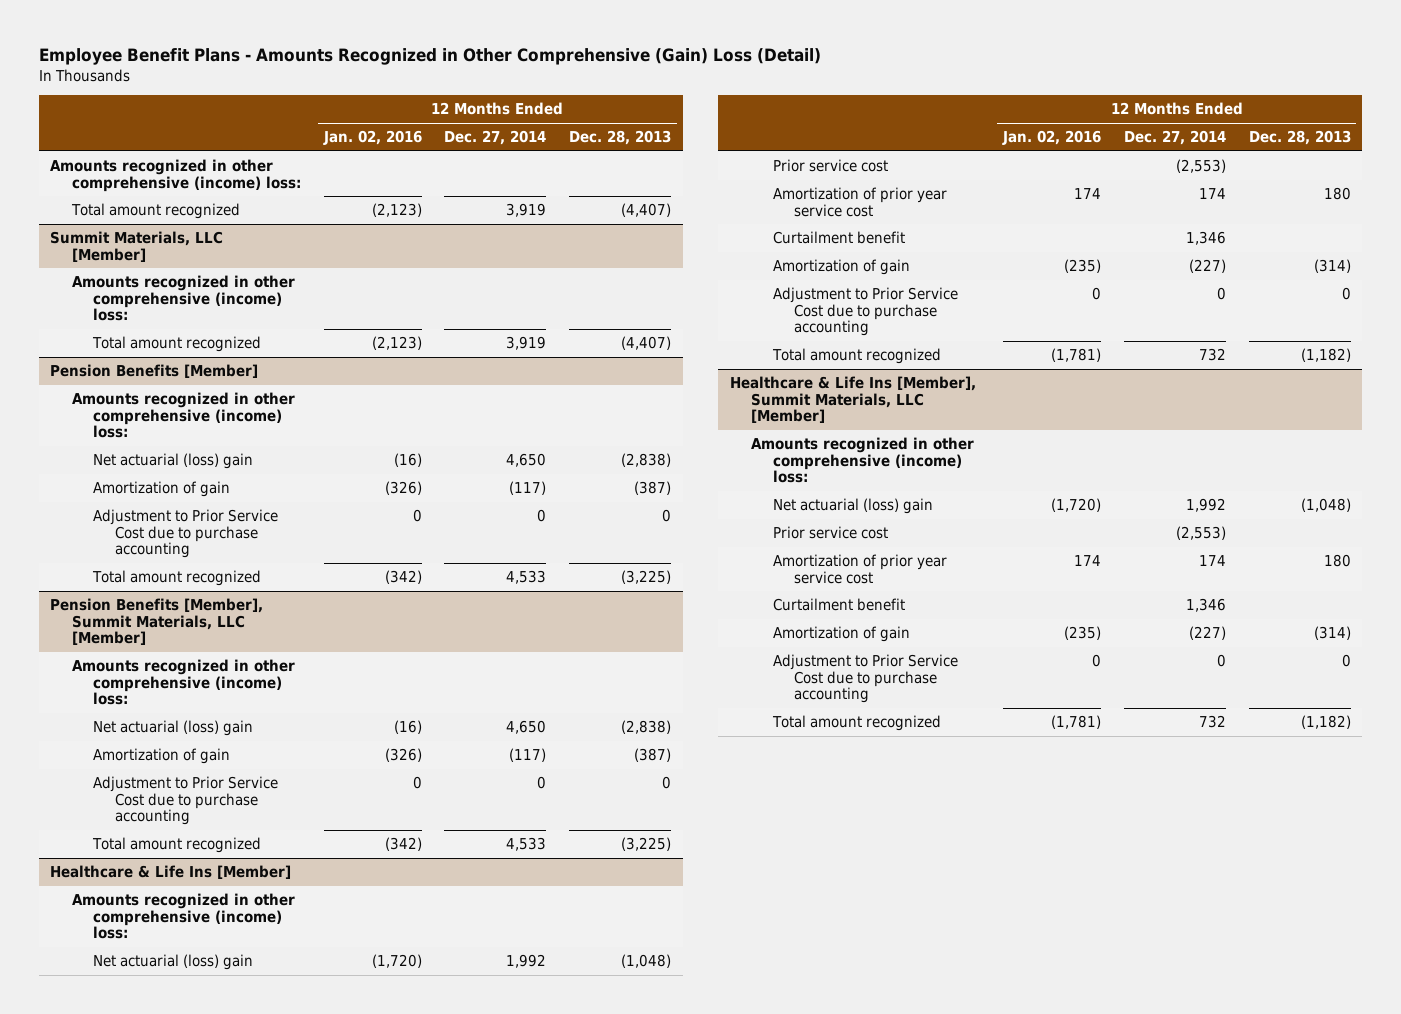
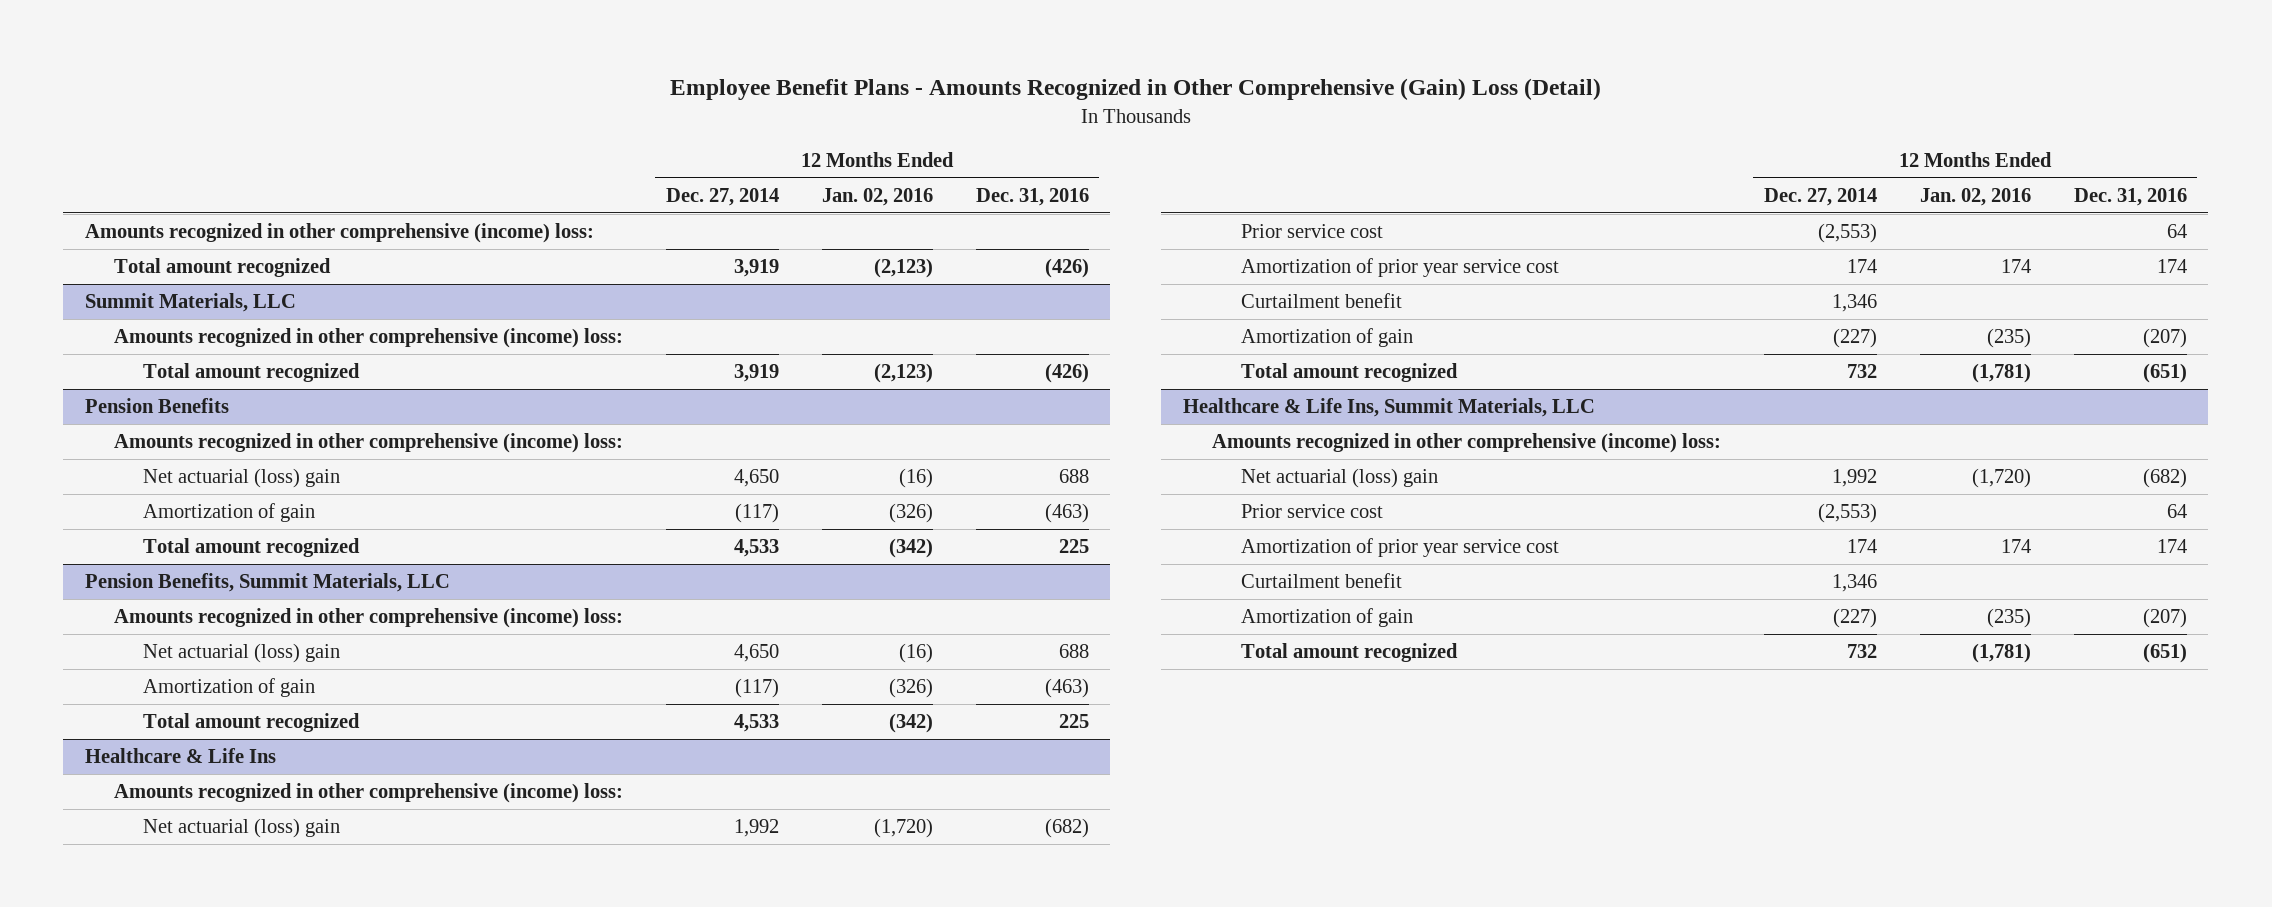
[569,130,672,146] Dec. 28, 2013 -> none
none -> [975,187,1089,206] Dec. 31, 2016
[50,231,224,262] Summit Materials, LLC [Member] -> [84,292,296,312] Summit Materials, LLC
[50,364,259,379] Pension Benefits [Member] -> [84,397,229,413] Pension Benefits
[93,509,279,559] Adjustment to Prior Service Cost due to purchase accounting -> none
[50,598,264,646] Pension Benefits [Member], Summit Materials, LLC [Member] -> [84,572,450,592] Pension Benefits, Summit Materials, LLC
[93,776,279,826] Adjustment to Prior Service Cost due to purchase accounting -> none
[50,865,292,880] Healthcare & Life Ins [Member] -> [84,747,276,763] Healthcare & Life Ins
[772,287,958,337] Adjustment to Prior Service Cost due to purchase accounting -> none
[729,376,976,424] Healthcare & Life Ins [Member], Summit Materials, LLC [Member] -> [1182,397,1595,417] Healthcare & Life Ins, Summit Materials, LLC
[772,654,958,704] Adjustment to Prior Service Cost due to purchase accounting -> none

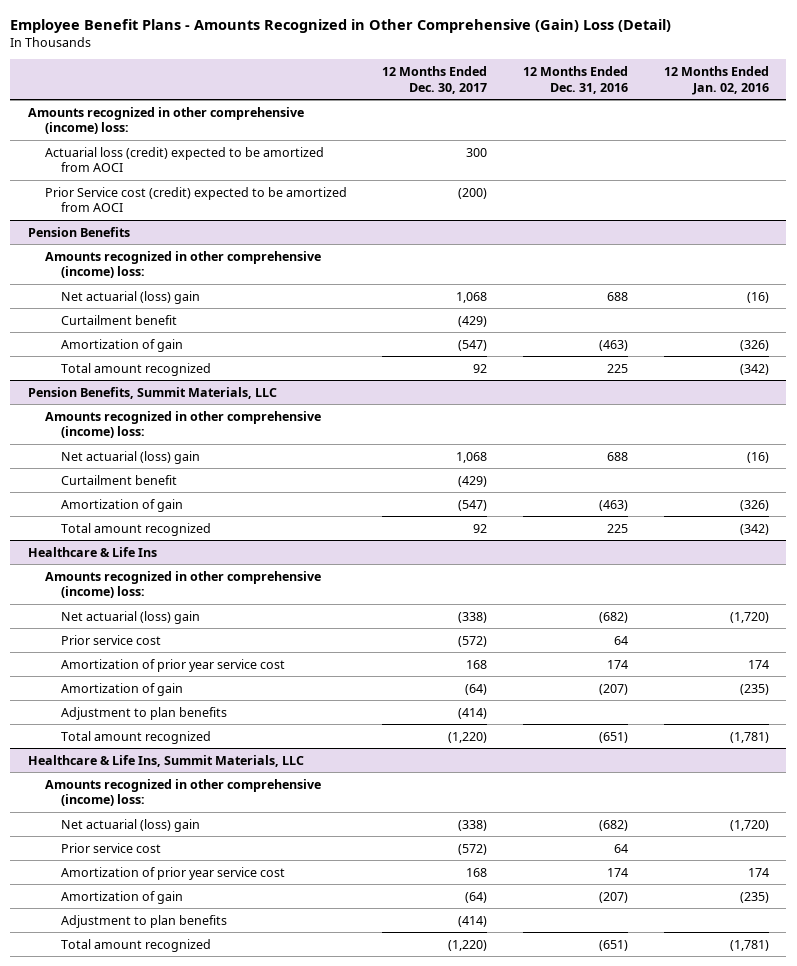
[665,187,779,206] Dec. 27, 2014 -> none
none -> [382,66,488,94] 12 Months Ended Dec. 30, 2017
[113,257,331,277] Total amount recognized -> none
[84,292,296,312] Summit Materials, LLC -> none
[113,327,623,348] Amounts recognized in other comprehensive (income) loss: -> none
[142,362,360,382] Total amount recognized -> none
none -> [44,146,324,173] Actuarial loss (credit) expected to be amortized from AOCI
none -> [44,186,347,213] Prior Service cost (credit) expected to be amortized from AOCI
none -> [60,314,177,325] Curtailment benefit
none -> [60,474,177,485] Curtailment benefit
[1240,292,1402,308] Curtailment benefit -> none
none -> [60,706,227,720] Adjustment to plan benefits
[1240,572,1402,588] Curtailment benefit -> none
none -> [60,914,227,928] Adjustment to plan benefits

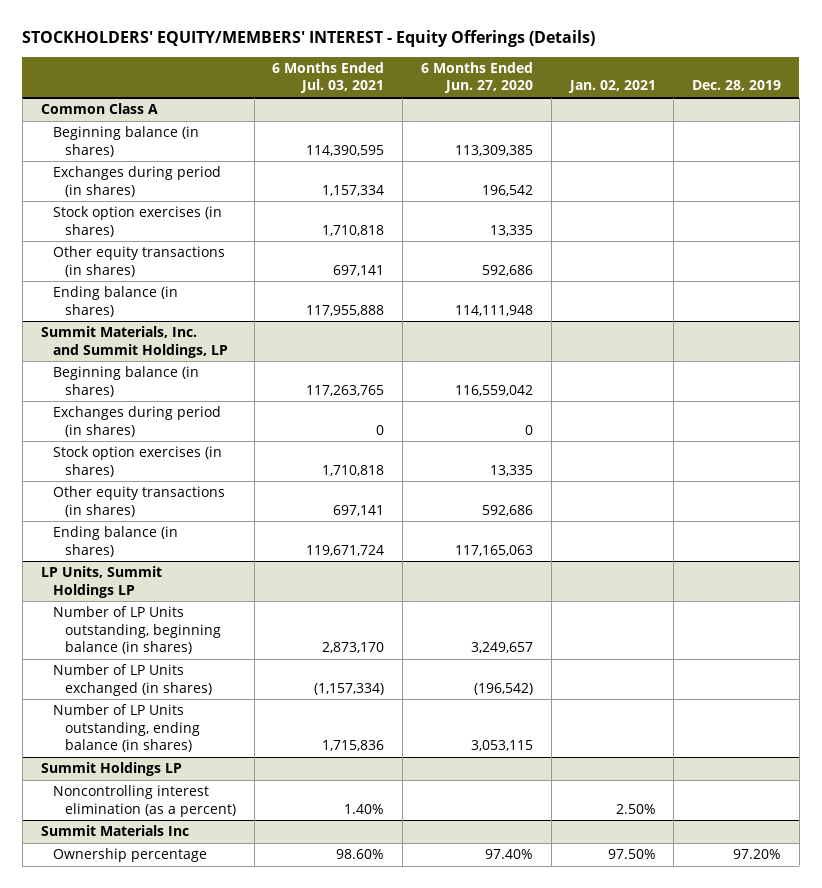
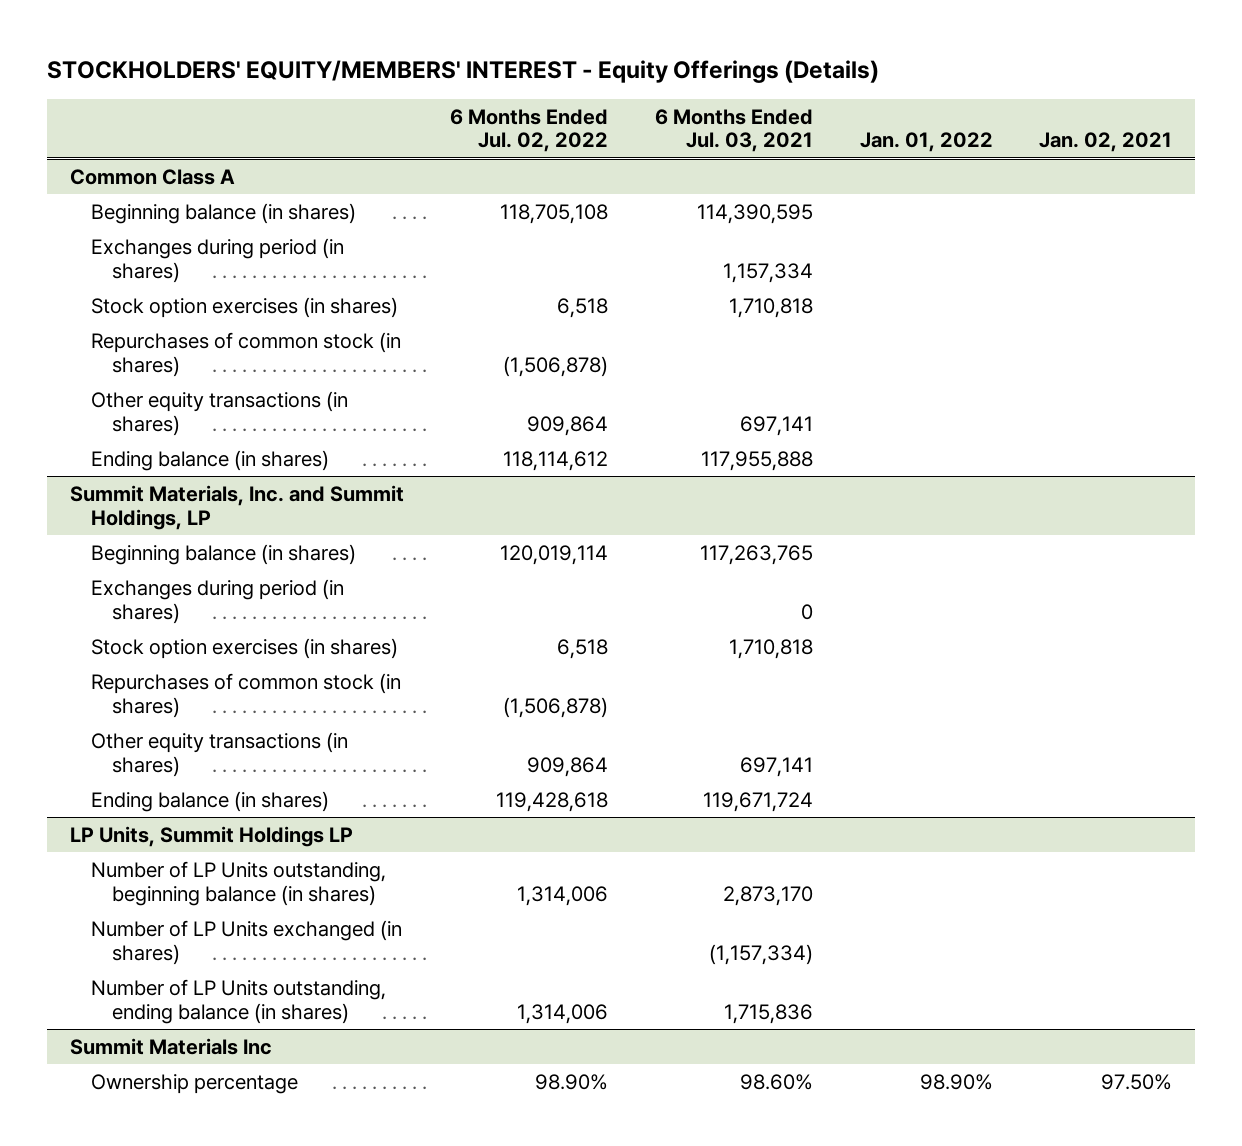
[421,61,534,94] 6 Months Ended Jun. 27, 2020 -> none
[692,80,782,92] Dec. 28, 2019 -> none
none -> [450,108,609,153] 6 Months Ended Jul. 02, 2022
none -> [859,132,993,153] Jan. 01, 2022
none -> [91,331,402,377] Repurchases of common stock (in shares)
none -> [91,672,402,718] Repurchases of common stock (in shares)
[40,762,182,777] Summit Holdings LP -> none
[52,785,236,817] Noncontrolling interest elimination (as a percent) -> none

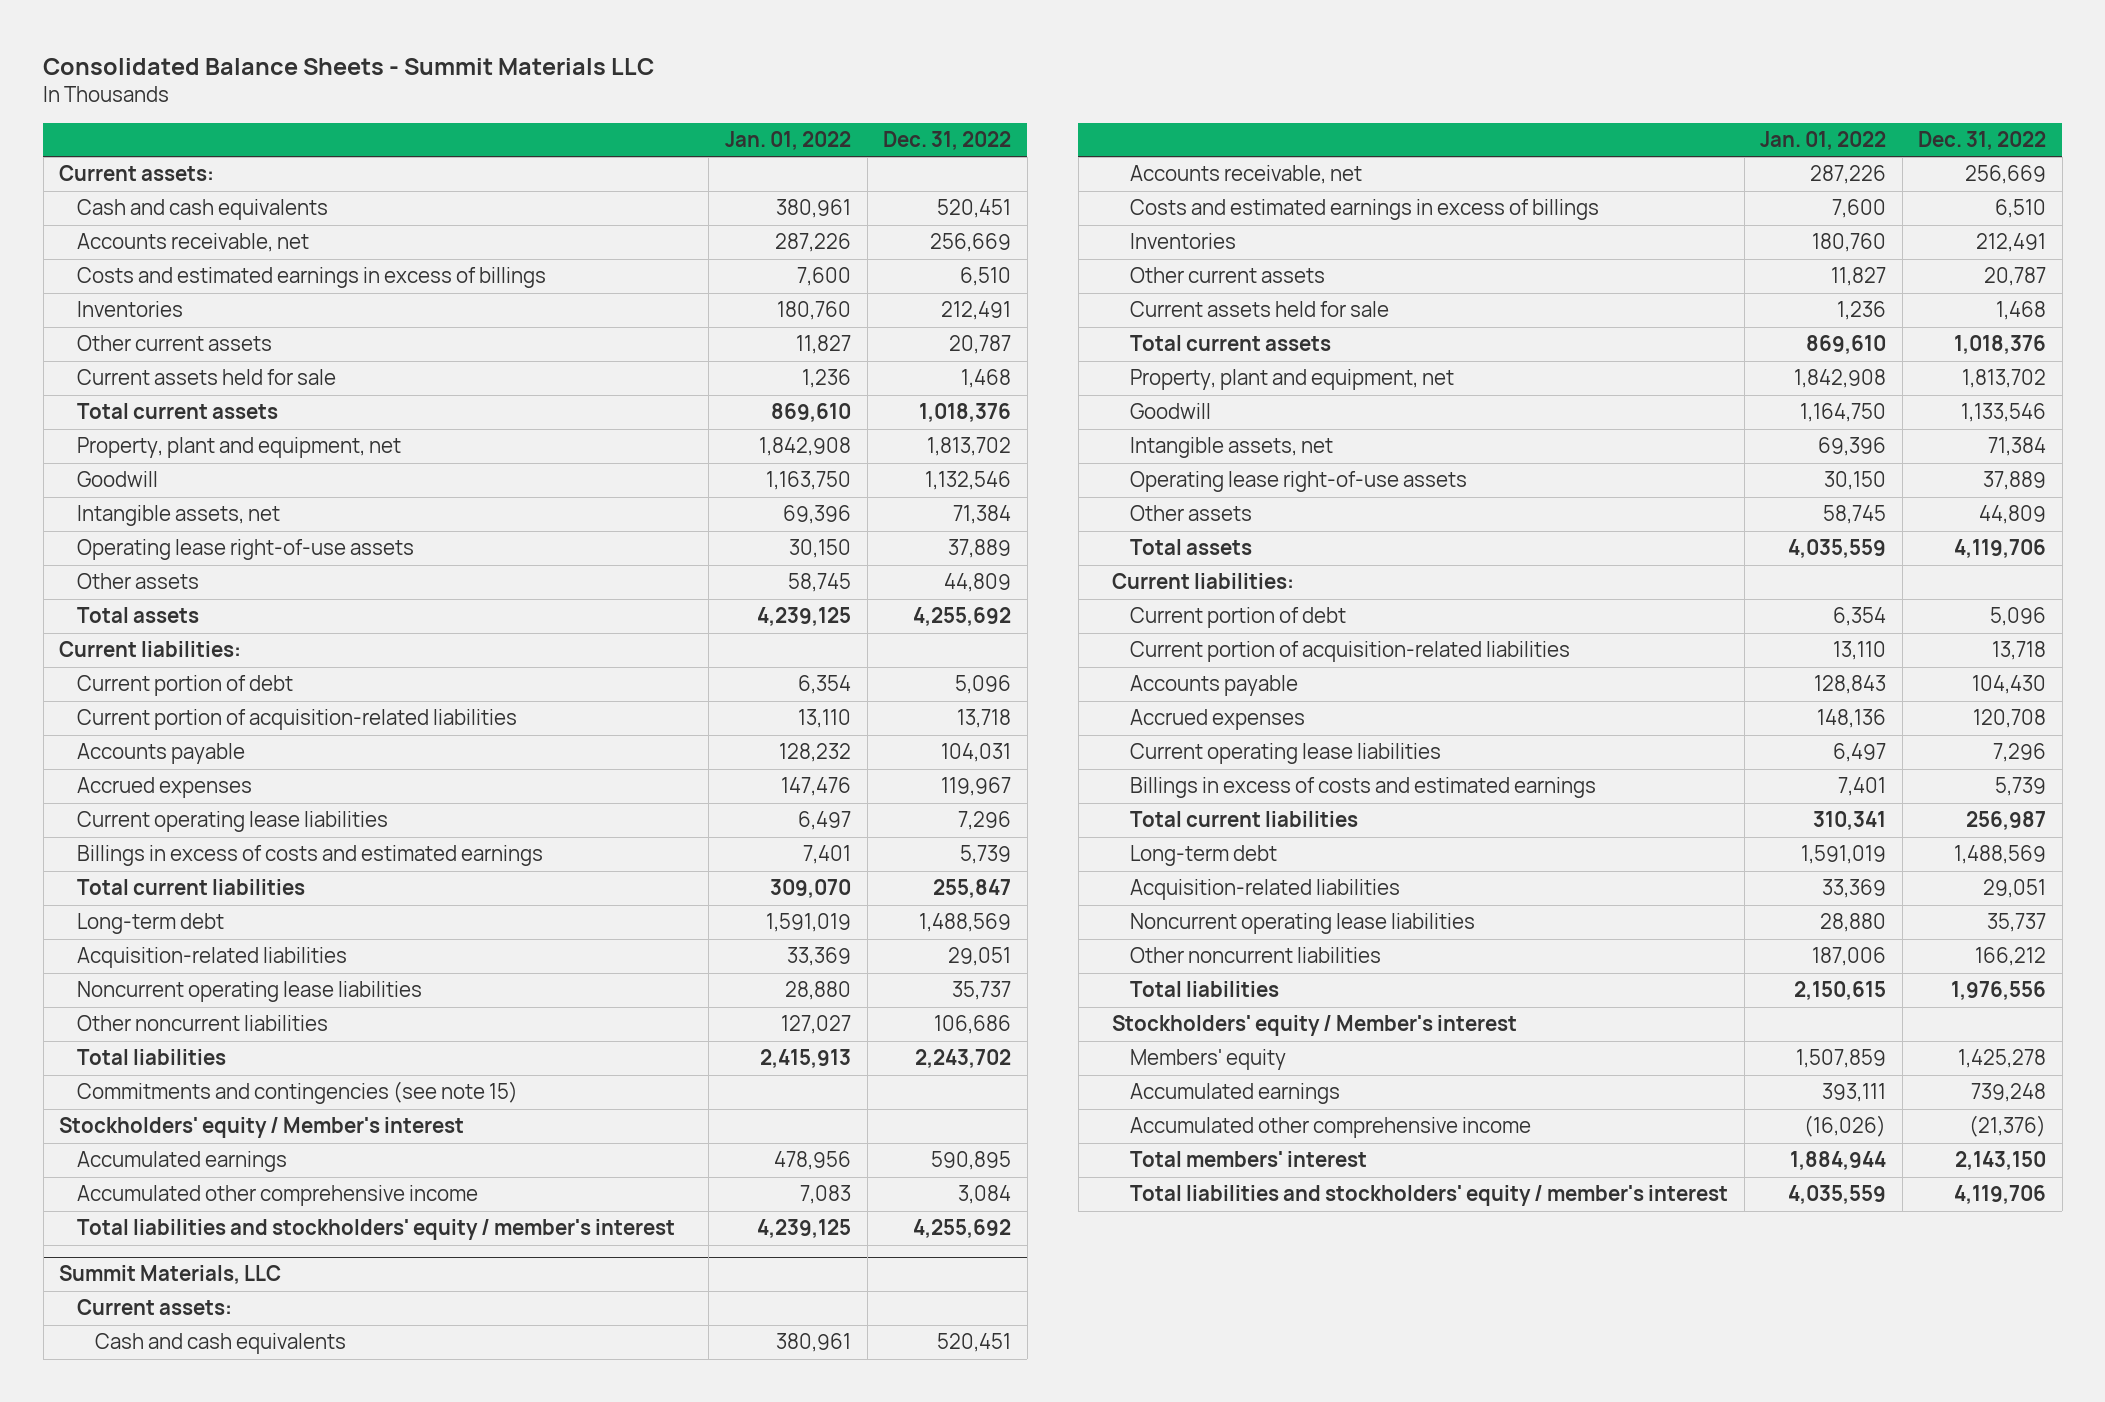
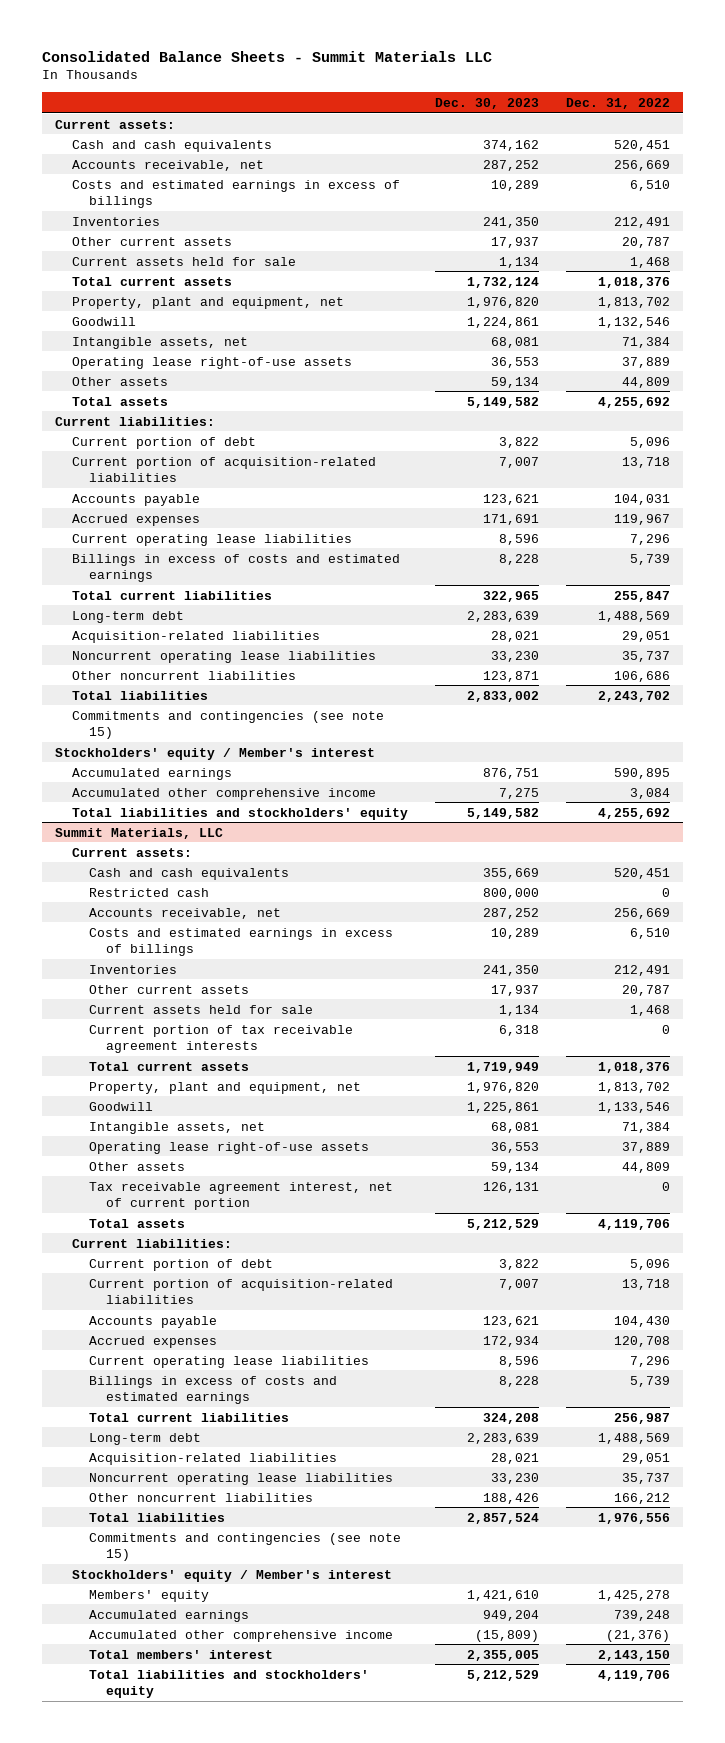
[725,130,852,150] Jan. 01, 2022 -> none
none -> [434,97,539,109] Dec. 30, 2023
[77,1219,676,1241] Total liabilities and stockholders' equity / member's interest -> [71,807,408,820] Total liabilities and stockholders' equity
none -> [89,887,210,897] Restricted cash
none -> [89,1024,354,1054] Current portion of tax receivable agreement interests
none -> [89,1181,394,1211] Tax receivable agreement interest, net of current portion
none -> [89,1532,402,1562] Commitments and contingencies (see note 15)
[1130,1185,1729,1207] Total liabilities and stockholders' equity / member's interest -> [89,1669,370,1699] Total liabilities and stockholders' equity

